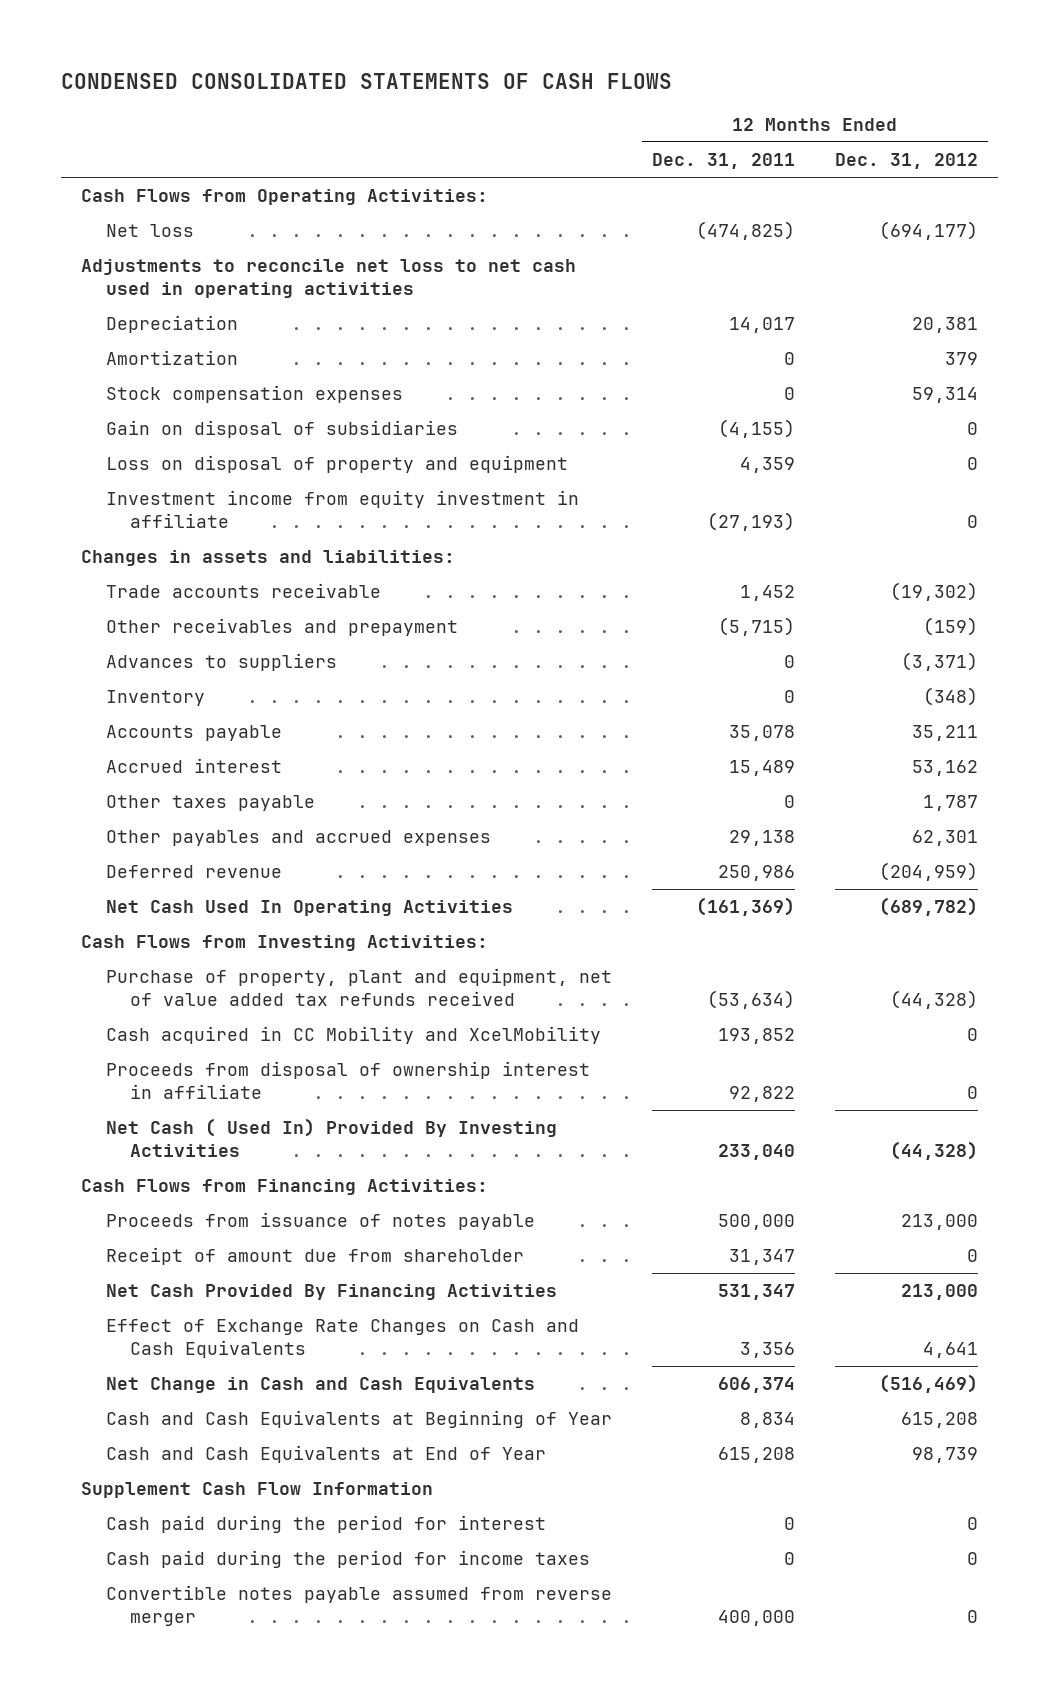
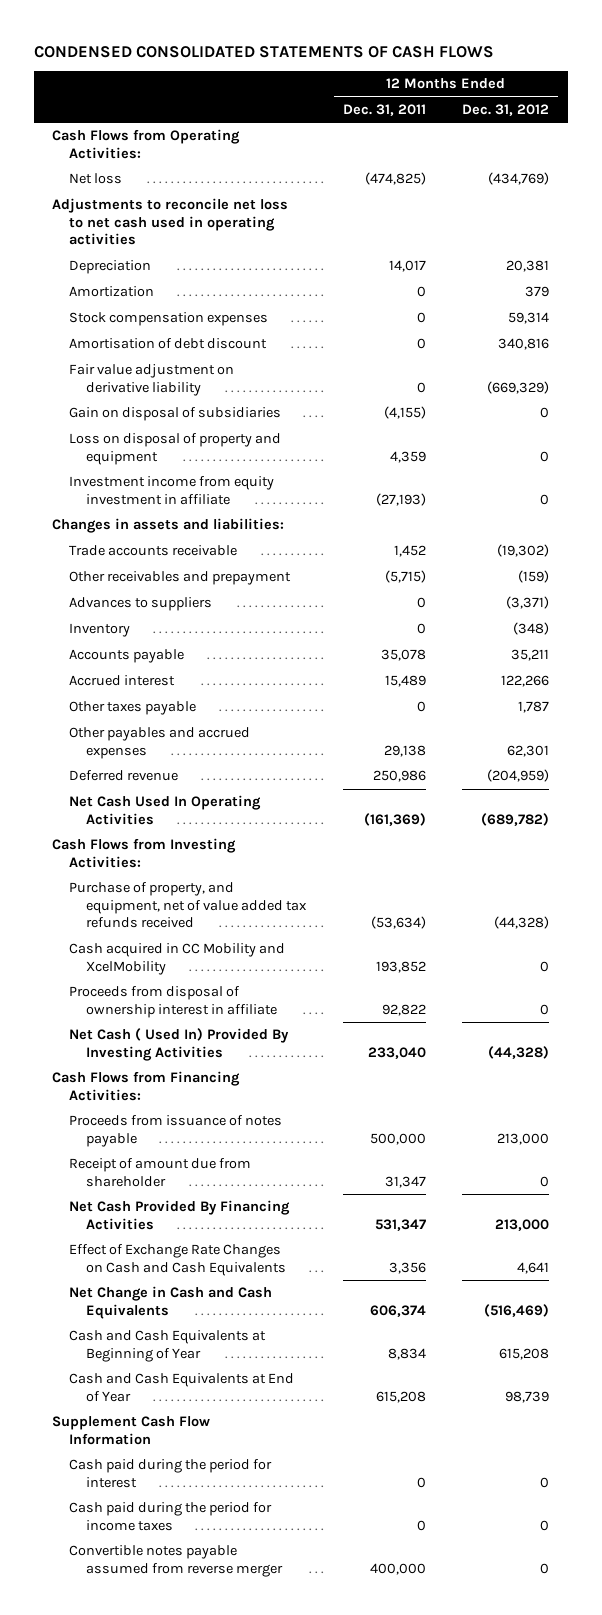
[879,221,979,241] (694,177) -> [488,172,550,186] (434,769)
none -> [69,338,268,350] Amortisation of debt discount
none -> [69,364,235,396] Fair value adjustment on derivative liability
[912,760,979,777] 53,162 -> [501,675,550,688] 122,266
[105,968,612,1006] Purchase of property, plant and equipment, net of value added tax refunds received -> [69,882,308,929] Purchase of property, and equipment, net of value added tax refunds received

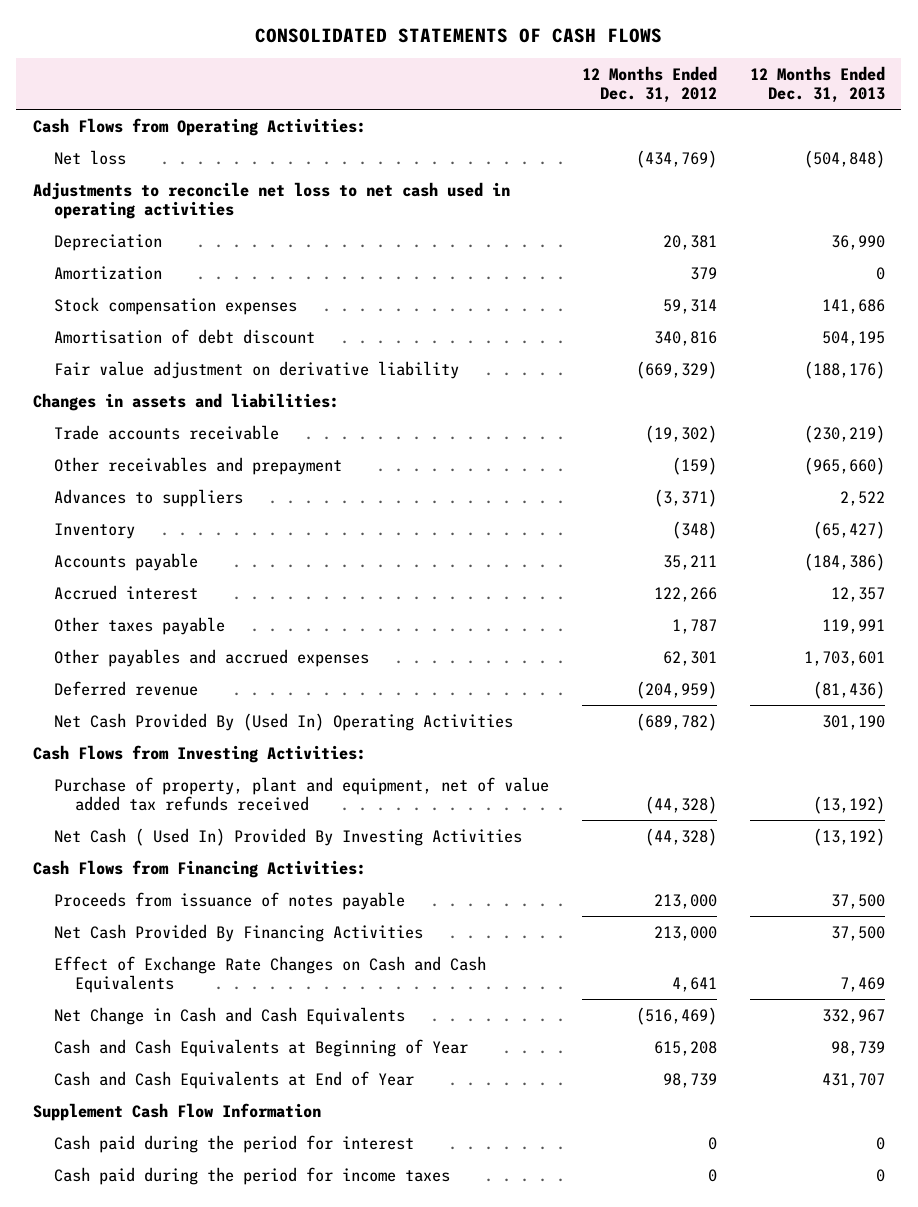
[34,45,495,58] CONDENSED CONSOLIDATED STATEMENTS OF CASH FLOWS -> [254,27,662,43] CONSOLIDATED STATEMENTS OF CASH FLOWS
[342,104,426,117] Dec. 31, 2011 -> none
none -> [749,65,885,104] 12 Months Ended Dec. 31, 2013
[69,407,282,422] Gain on disposal of subsidiaries -> none
[69,433,282,465] Loss on disposal of property and equipment -> none
[69,476,275,505] Investment income from equity investment in affiliate -> none
[69,795,262,825] Net Cash Used In Operating Activities -> [53,712,513,731] Net Cash Provided By (Used In) Operating Activities
[69,943,286,975] Cash acquired in CC Mobility and XcelMobility -> none
[69,986,278,1018] Proceeds from disposal of ownership interest in affiliate -> none
[69,882,308,929] Purchase of property, and equipment, net of value added tax refunds received -> [53,776,549,812] Purchase of property, plant and equipment, net of value added tax refunds received
[69,1158,252,1187] Receipt of amount due from shareholder -> none
[69,1545,284,1577] Convertible notes payable assumed from reverse merger -> none

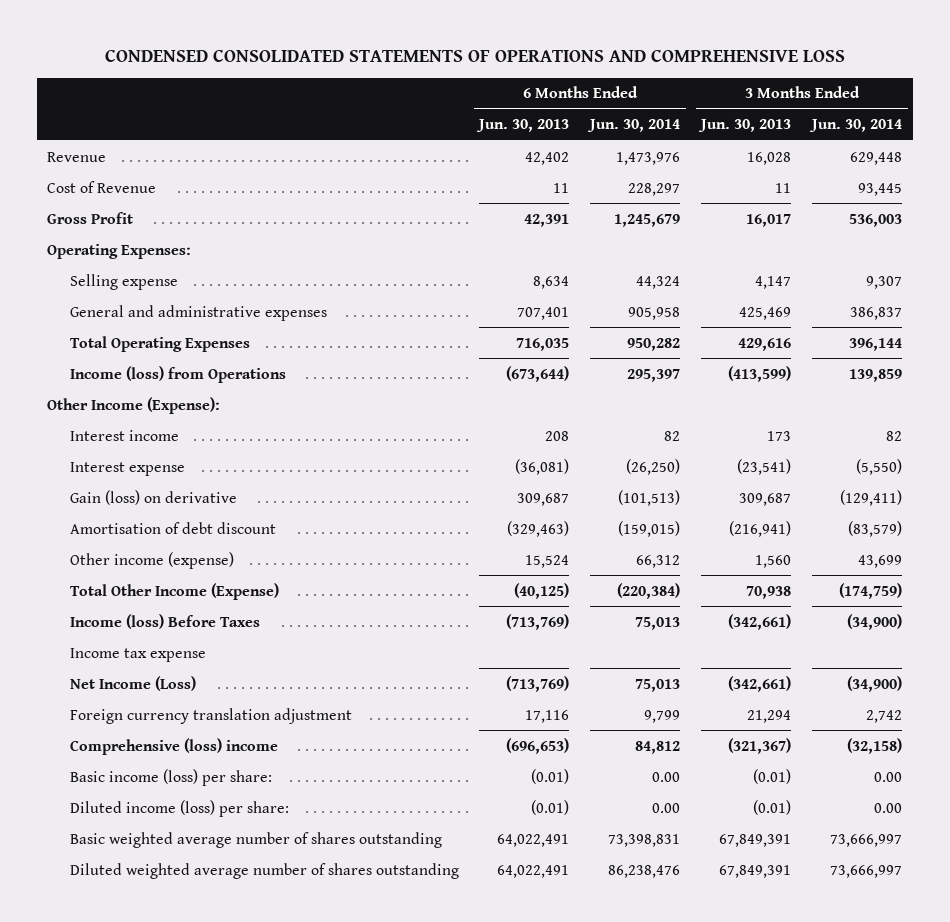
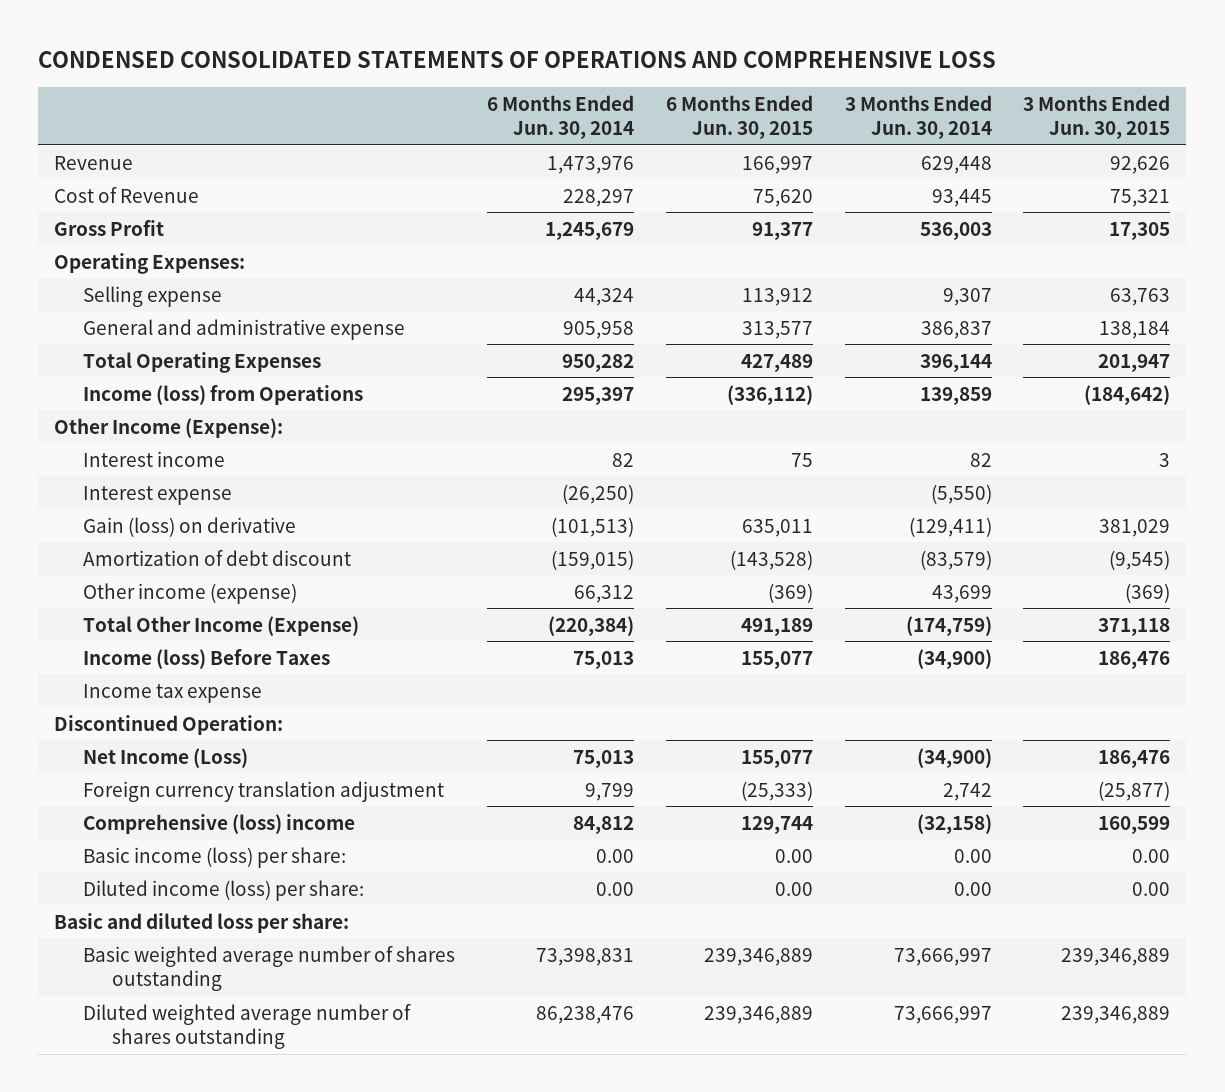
[476,119,570,133] Jun. 30, 2013 -> none
[698,119,792,133] Jun. 30, 2013 -> none
none -> [665,94,813,140] 6 Months Ended Jun. 30, 2015
none -> [1023,94,1171,140] 3 Months Ended Jun. 30, 2015
[69,304,327,321] General and administrative expenses -> [83,318,406,340] General and administrative expense
[69,521,276,534] Amortisation of debt discount -> [83,549,352,566] Amortization of debt discount
none -> [54,714,284,735] Discontinued Operation:
none -> [54,912,350,933] Basic and diluted loss per share:

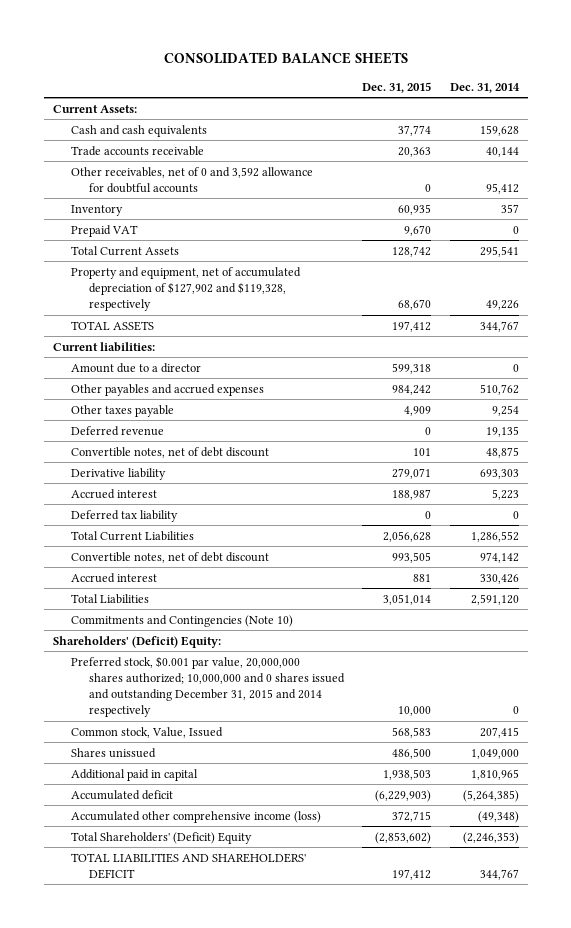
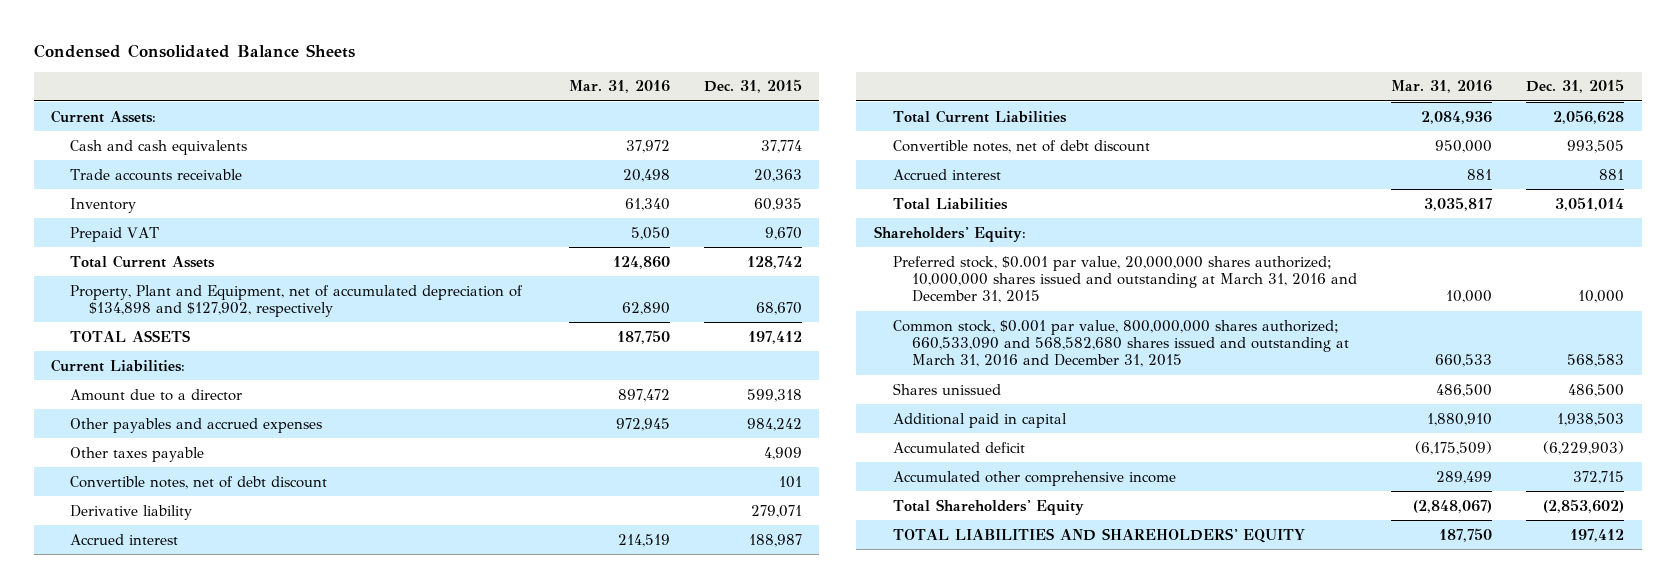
[163,52,408,65] CONSOLIDATED BALANCE SHEETS -> [33,44,355,59] Condensed Consolidated Balance Sheets
[449,82,520,93] Dec. 31, 2014 -> none
none -> [568,80,670,94] Mar. 31, 2016
[70,166,313,193] Other receivables, net of 0 and 3,592 allowance for doubtful accounts -> none
[70,266,301,312] Property and equipment, net of accumulated depreciation of $127,902 and $119,328, respectively -> [70,284,524,317] Property, Plant and Equipment, net of accumulated depreciation of $134,898 and $127,902, respectively
[52,341,155,352] Current liabilities: -> [51,358,186,372] Current Liabilities:
[70,425,164,436] Deferred revenue -> none
[70,509,178,522] Deferred tax liability -> none
[70,614,293,627] Commitments and Contingencies (Note 10) -> none
[52,635,221,648] Shareholders' (Deficit) Equity: -> [873,225,1026,242] Shareholders' Equity:
[70,655,346,718] Preferred stock, $0.001 par value, 20,000,000 shares authorized; 10,000,000 and 0 shares issued and outstanding December 31, 2015 and 2014 respectively -> [892,255,1357,304] Preferred stock, $0.001 par value, 20,000,000 shares authorized; 10,000,000 shares issued and outstanding at March 31, 2016 and December 31, 2015
[70,726,223,738] Common stock, Value, Issued -> [892,319,1349,368] Common stock, $0.001 par value, 800,000,000 shares authorized; 660,533,090 and 568,582,680 shares issued and outstanding at March 31, 2016 and December 31, 2015
[70,810,321,823] Accumulated other comprehensive income (loss) -> [892,470,1176,486] Accumulated other comprehensive income
[70,831,252,844] Total Shareholders' (Deficit) Equity -> [892,498,1084,515] Total Shareholders' Equity
[70,852,306,879] TOTAL LIABILITIES AND SHAREHOLDERS' DEFICIT -> [892,527,1305,543] TOTAL LIABILITIES AND SHAREHOLDERS' EQUITY

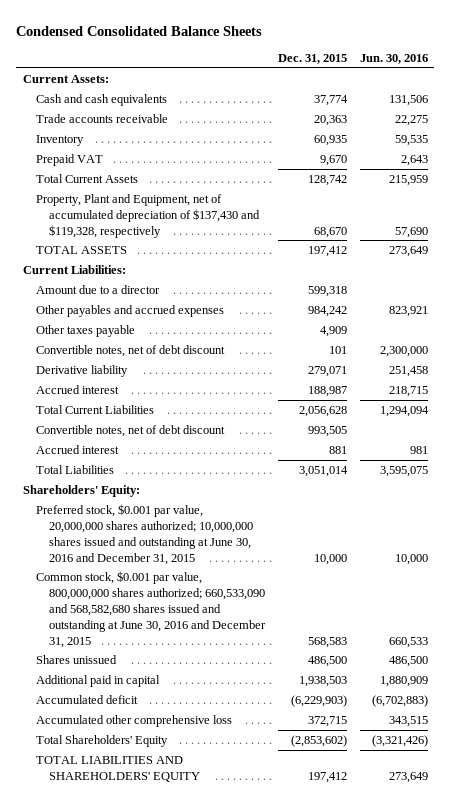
[568,80,670,94] Mar. 31, 2016 -> none
none -> [359,53,428,64] Jun. 30, 2016
[70,284,524,317] Property, Plant and Equipment, net of accumulated depreciation of $134,898 and $127,902, respectively -> [36,193,261,238] Property, Plant and Equipment, net of accumulated depreciation of $137,430 and $119,328, respectively
[892,255,1357,304] Preferred stock, $0.001 par value, 20,000,000 shares authorized; 10,000,000 shares issued and outstanding at March 31, 2016 and December 31, 2015 -> [36,503,254,565] Preferred stock, $0.001 par value, 20,000,000 shares authorized; 10,000,000 shares issued and outstanding at June 30, 2016 and December 31, 2015
[892,319,1349,368] Common stock, $0.001 par value, 800,000,000 shares authorized; 660,533,090 and 568,582,680 shares issued and outstanding at March 31, 2016 and December 31, 2015 -> [36,570,267,648] Common stock, $0.001 par value, 800,000,000 shares authorized; 660,533,090 and 568,582,680 shares issued and outstanding at June 30, 2016 and December 31, 2015
[892,470,1176,486] Accumulated other comprehensive income -> [36,714,233,727] Accumulated other comprehensive loss

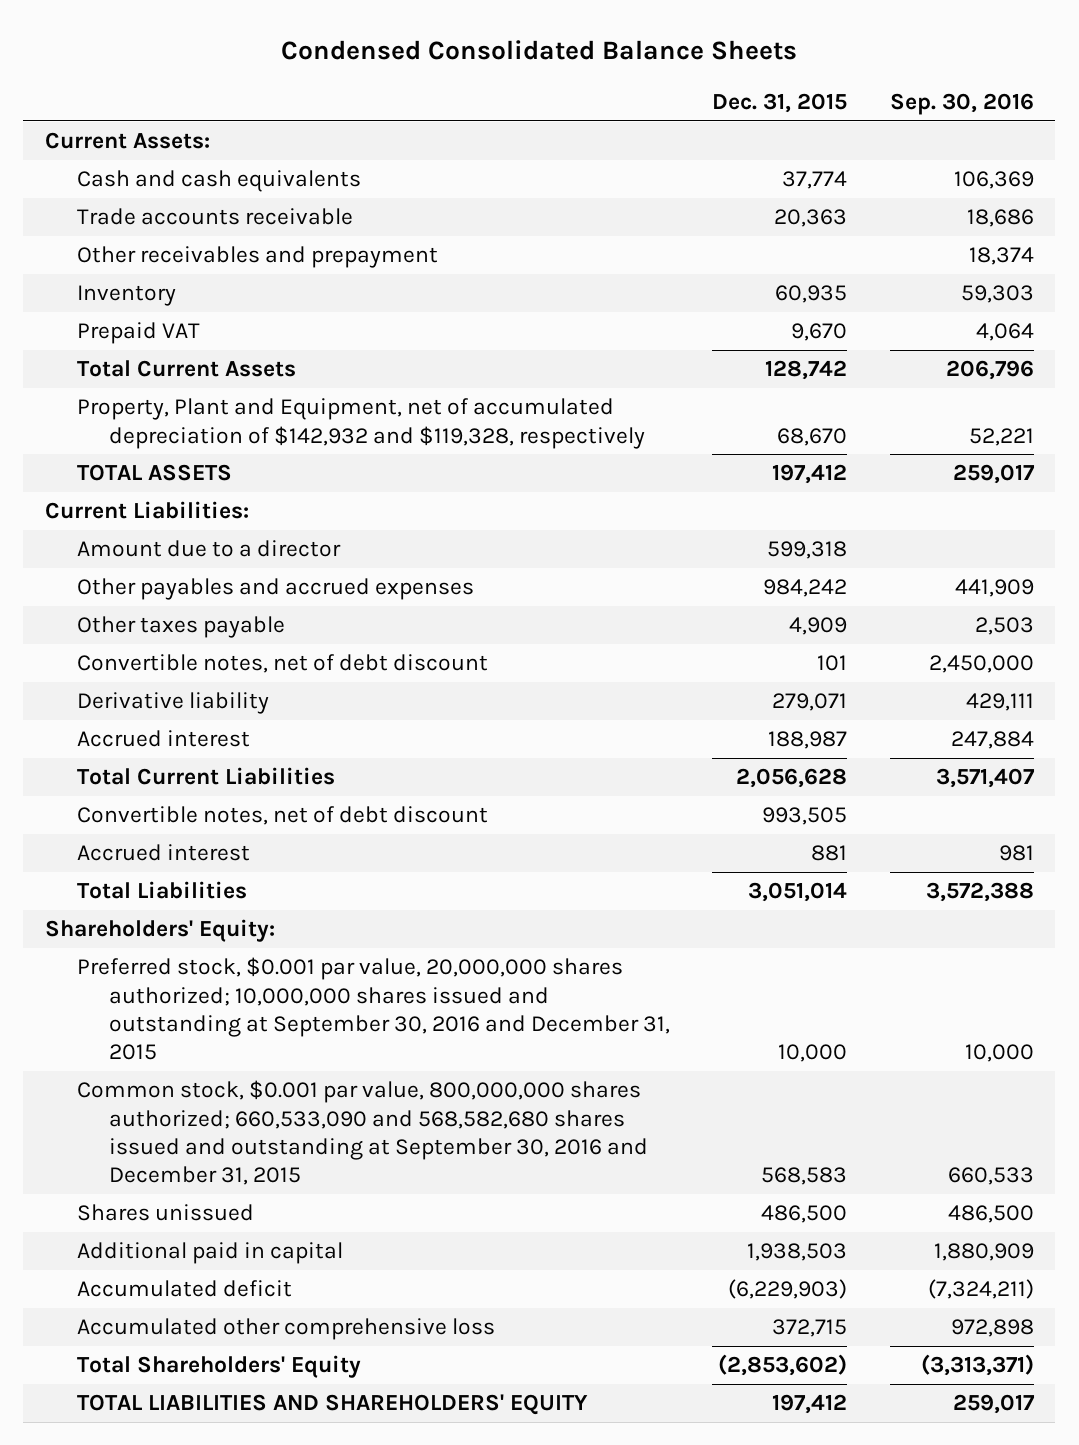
[359,53,428,64] Jun. 30, 2016 -> none
none -> [890,93,1035,116] Sep. 30, 2016
none -> [76,246,438,269] Other receivables and prepayment
[36,193,261,238] Property, Plant and Equipment, net of accumulated depreciation of $137,430 and $119,328, respectively -> [76,398,645,449] Property, Plant and Equipment, net of accumulated depreciation of $142,932 and $119,328, respectively
[36,503,254,565] Preferred stock, $0.001 par value, 20,000,000 shares authorized; 10,000,000 shares issued and outstanding at June 30, 2016 and December 31, 2015 -> [76,957,670,1060] Preferred stock, $0.001 par value, 20,000,000 shares authorized; 10,000,000 shares issued and outstanding at September 30, 2016 and December 31, 2015
[36,570,267,648] Common stock, $0.001 par value, 800,000,000 shares authorized; 660,533,090 and 568,582,680 shares issued and outstanding at June 30, 2016 and December 31, 2015 -> [76,1080,648,1185] Common stock, $0.001 par value, 800,000,000 shares authorized; 660,533,090 and 568,582,680 shares issued and outstanding at September 30, 2016 and December 31, 2015

